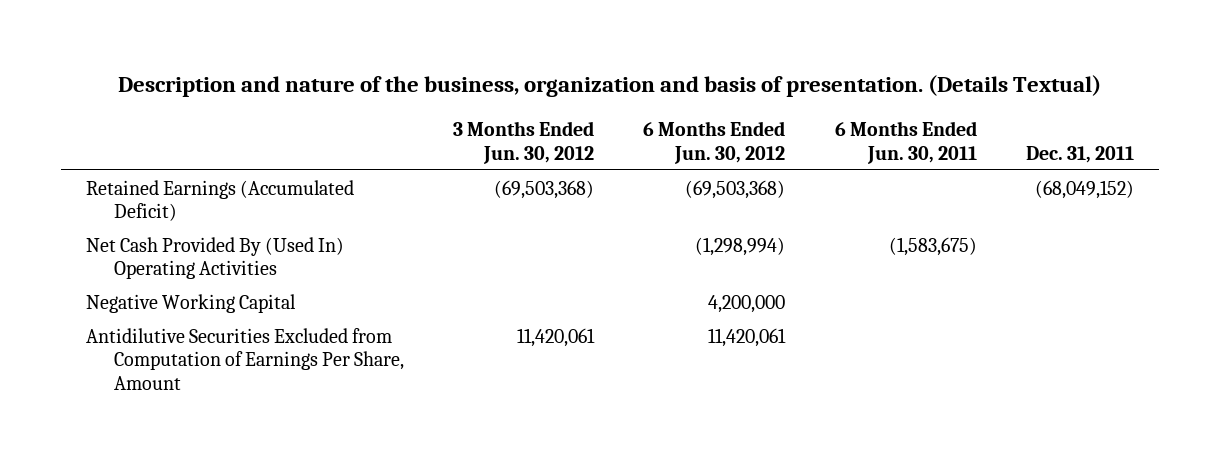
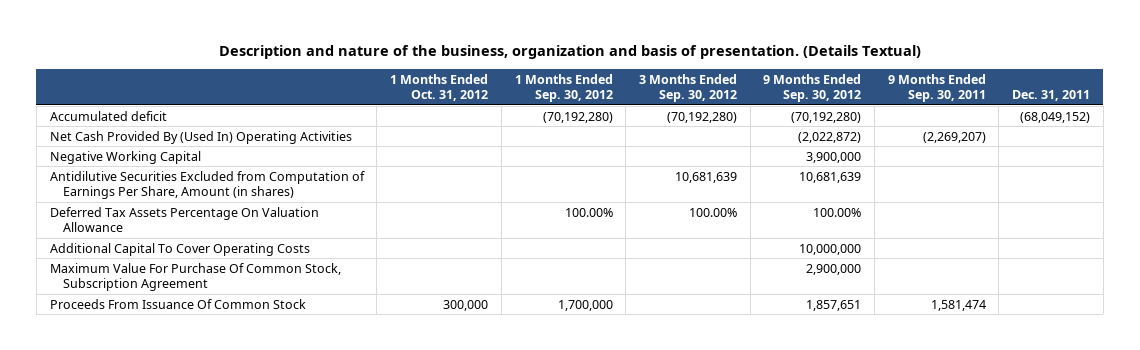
[453,121,595,164] 3 Months Ended Jun. 30, 2012 -> none
[643,121,786,164] 6 Months Ended Jun. 30, 2012 -> none
[834,121,977,164] 6 Months Ended Jun. 30, 2011 -> none
none -> [390,73,489,102] 1 Months Ended Oct. 31, 2012
none -> [514,73,613,103] 1 Months Ended Sep. 30, 2012
none -> [638,73,737,103] 3 Months Ended Sep. 30, 2012
none -> [763,73,862,103] 9 Months Ended Sep. 30, 2012
none -> [887,73,986,103] 9 Months Ended Sep. 30, 2011
[85,179,354,222] Retained Earnings (Accumulated Deficit) -> [49,110,167,121] Accumulated deficit
[85,327,404,390] Antidilutive Securities Excluded from Computation of Earnings Per Share, Amount -> [49,170,365,200] Antidilutive Securities Excluded from Computation of Earnings Per Share, Amount (in shares)
none -> [49,206,319,233] Deferred Tax Assets Percentage On Valuation Allowance
none -> [49,242,310,256] Additional Capital To Cover Operating Costs
none -> [49,262,341,292] Maximum Value For Purchase Of Common Stock, Subscription Agreement
none -> [49,298,306,309] Proceeds From Issuance Of Common Stock

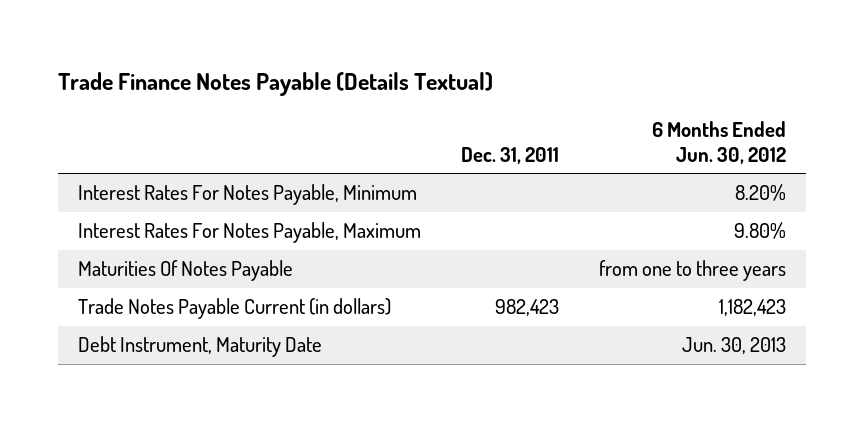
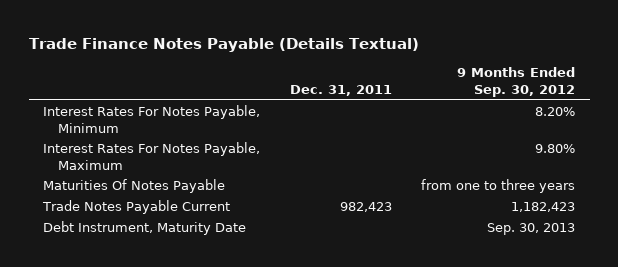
[652,120,787,164] 6 Months Ended Jun. 30, 2012 -> none
none -> [456,67,575,98] 9 Months Ended Sep. 30, 2012
[78,298,392,320] Trade Notes Payable Current (in dollars) -> [42,200,231,215] Trade Notes Payable Current

